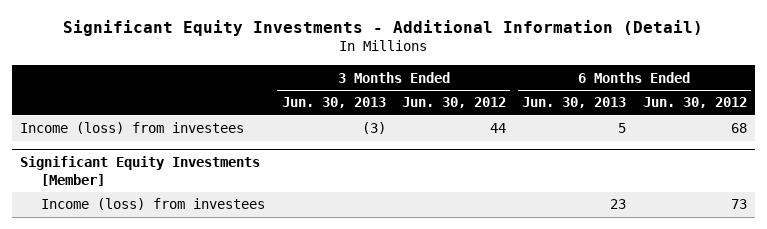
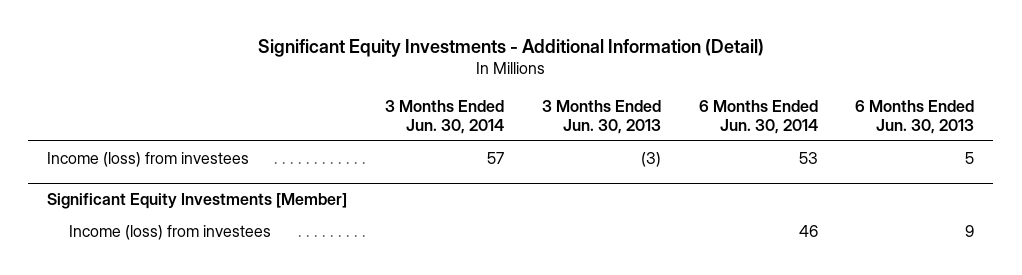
[401,97,506,109] Jun. 30, 2012 -> none
[642,97,747,109] Jun. 30, 2012 -> none
none -> [385,99,505,134] 3 Months Ended Jun. 30, 2014
none -> [698,99,818,134] 6 Months Ended Jun. 30, 2014
[610,199,627,210] 23 -> [965,224,975,237] 9

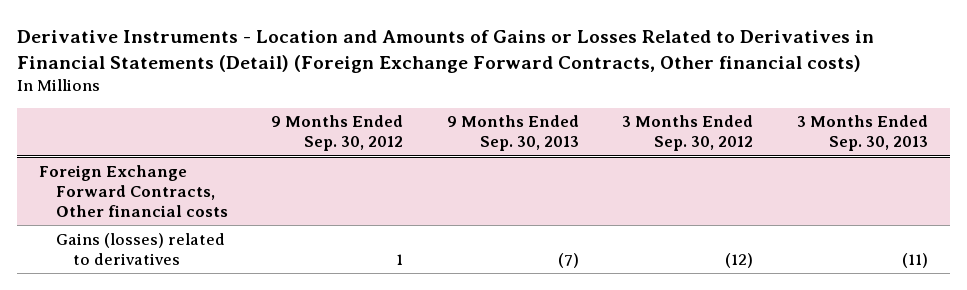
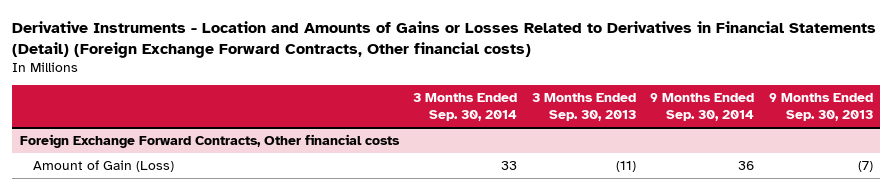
[271,115,404,152] 9 Months Ended Sep. 30, 2012 -> none
[622,115,754,152] 3 Months Ended Sep. 30, 2012 -> none
none -> [413,93,518,122] 3 Months Ended Sep. 30, 2014
none -> [650,93,755,122] 9 Months Ended Sep. 30, 2014
[55,232,225,265] Gains (losses) related to derivatives -> [32,160,174,173] Amount of Gain (Loss)

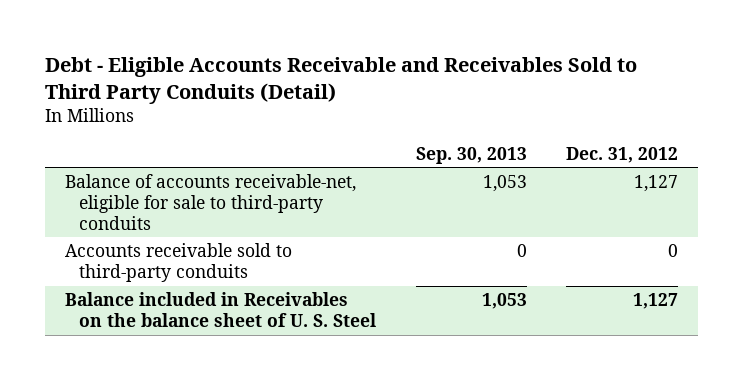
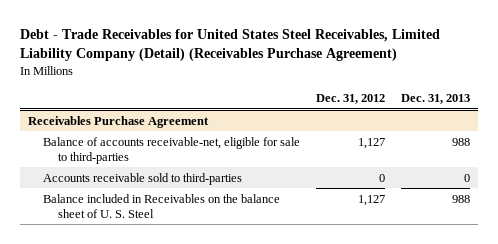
[44,56,637,104] Debt - Eligible Accounts Receivable and Receivables Sold to Third Party Conduits (Detail) -> [19,28,440,62] Debt - Trade Receivables for United States Steel Receivables, Limited Liability Company (Detail) (Receivables Purchase Agreement)
[415,146,527,164] Sep. 30, 2013 -> none
none -> [401,93,471,104] Dec. 31, 2013
none -> [27,115,209,128] Receivables Purchase Agreement
[64,174,356,230] Balance of accounts receivable-net, eligible for sale to third-party conduits -> [43,136,301,164] Balance of accounts receivable-net, eligible for sale to third-parties
[64,243,292,282] Accounts receivable sold to third-party conduits -> [43,172,243,185] Accounts receivable sold to third-parties

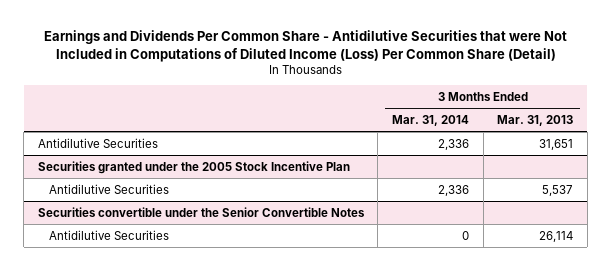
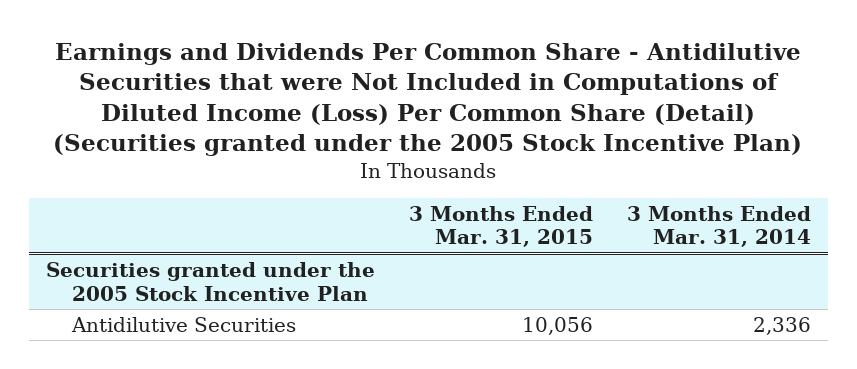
[43,30,567,62] Earnings and Dividends Per Common Share - Antidilutive Securities that were Not Included in Computations of Diluted Income (Loss) Per Common Share (Detail) -> [53,42,803,157] Earnings and Dividends Per Common Share - Antidilutive Securities that were Not Included in Computations of Diluted Income (Loss) Per Common Share (Detail) (Securities granted under the 2005 Stock Incentive Plan)
[497,114,574,126] Mar. 31, 2013 -> none
none -> [408,205,593,248] 3 Months Ended Mar. 31, 2015
[37,137,158,148] Antidilutive Securities -> none
[37,206,365,217] Securities convertible under the Senior Convertible Notes -> none
[49,229,170,240] Antidilutive Securities -> none

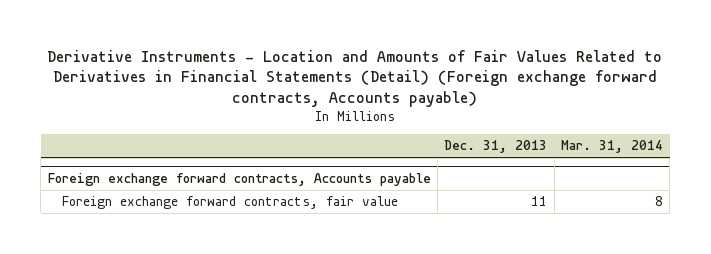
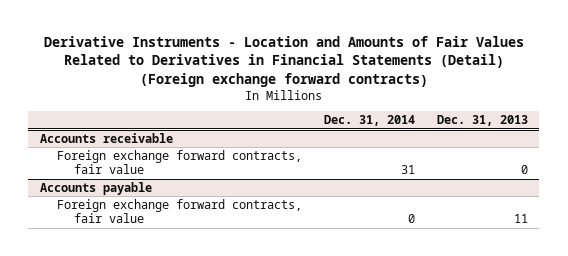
[47,49,663,107] Derivative Instruments - Location and Amounts of Fair Values Related to Derivatives in Financial Statements (Detail) (Foreign exchange forward contracts, Accounts payable) -> [43,35,524,87] Derivative Instruments - Location and Amounts of Fair Values Related to Derivatives in Financial Statements (Detail) (Foreign exchange forward contracts)
[560,140,663,154] Mar. 31, 2014 -> none
none -> [324,115,416,127] Dec. 31, 2014
[47,172,431,186] Foreign exchange forward contracts, Accounts payable -> none
none -> [39,132,173,143] Accounts receivable
none -> [56,149,302,175] Foreign exchange forward contracts, fair value
none -> [39,181,152,195] Accounts payable

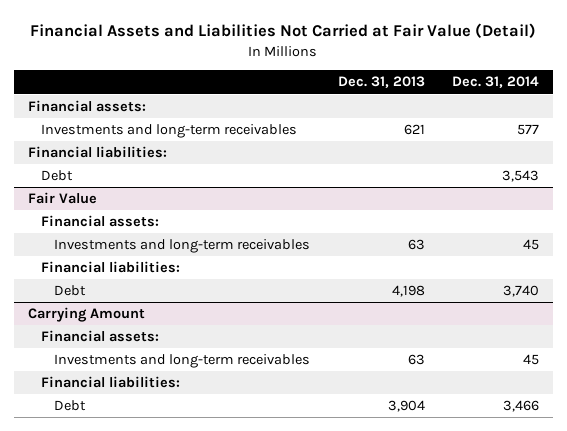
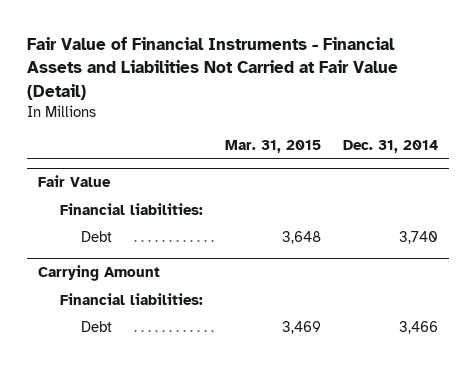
[30,23,537,39] Financial Assets and Liabilities Not Carried at Fair Value (Detail) -> [26,37,398,100] Fair Value of Financial Instruments - Financial Assets and Liabilities Not Carried at Fair Value (Detail)
[337,76,425,89] Dec. 31, 2013 -> none
none -> [224,140,321,154] Mar. 31, 2015
[27,100,146,113] Financial assets: -> none
[41,124,298,139] Investments and long-term receivables -> none
[27,146,167,159] Financial liabilities: -> none
[41,170,74,182] Debt -> none
[41,215,160,228] Financial assets: -> none
[54,239,311,254] Investments and long-term receivables -> none
[41,330,160,343] Financial assets: -> none
[54,354,311,369] Investments and long-term receivables -> none

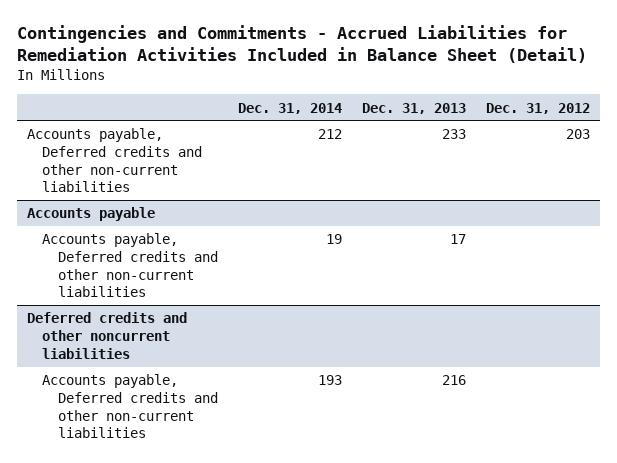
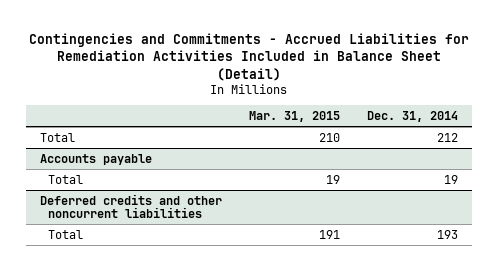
[362,102,467,114] Dec. 31, 2013 -> none
[486,102,591,114] Dec. 31, 2012 -> none
none -> [248,110,340,122] Mar. 31, 2015
[26,128,203,193] Accounts payable, Deferred credits and other non-current liabilities -> [39,132,75,142] Total
[42,233,218,298] Accounts payable, Deferred credits and other non-current liabilities -> [47,174,83,184] Total
[42,374,218,439] Accounts payable, Deferred credits and other non-current liabilities -> [47,229,83,239] Total

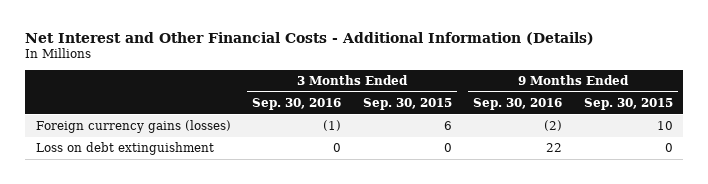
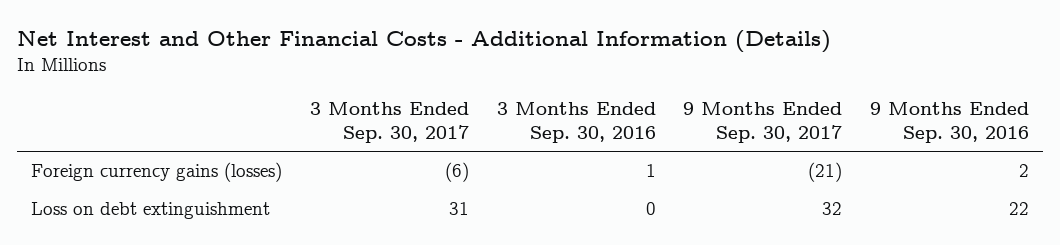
[362,97,452,110] Sep. 30, 2015 -> none
[583,97,673,110] Sep. 30, 2015 -> none
none -> [309,101,469,143] 3 Months Ended Sep. 30, 2017
none -> [683,101,843,143] 9 Months Ended Sep. 30, 2017
[323,120,342,132] (1) -> [645,164,656,178] 1
[544,120,563,132] (2) -> [1019,164,1030,178] 2

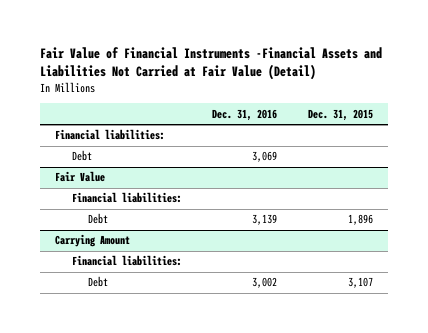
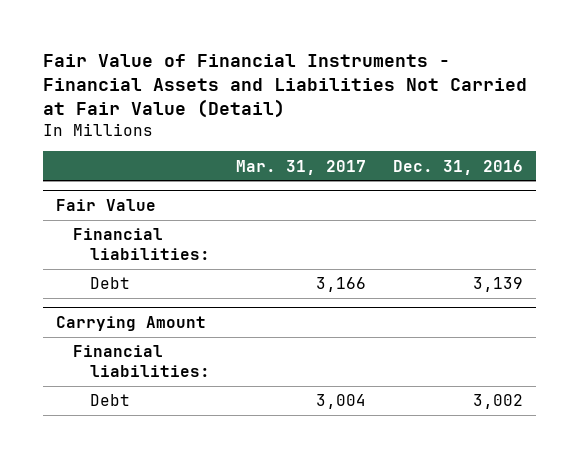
[40,47,383,81] Fair Value of Financial Instruments -Financial Assets and Liabilities Not Carried at Fair Value (Detail) -> [43,54,528,119] Fair Value of Financial Instruments - Financial Assets and Liabilities Not Carried at Fair Value (Detail)
[307,108,373,121] Dec. 31, 2015 -> none
none -> [236,159,367,175] Mar. 31, 2017
[55,129,166,141] Financial liabilities: -> none
[71,150,92,162] Debt -> none

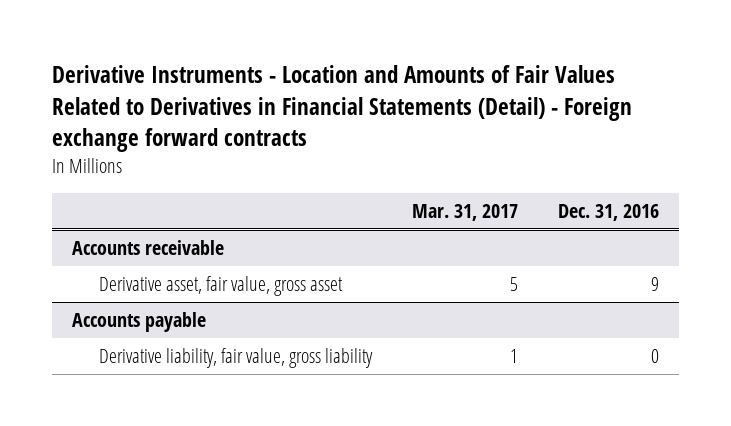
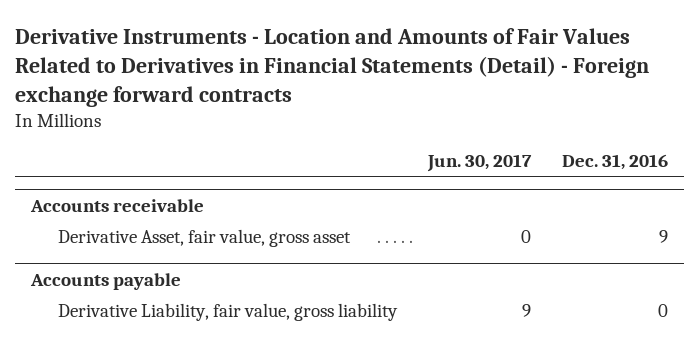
[412,204,519,222] Mar. 31, 2017 -> none
none -> [427,154,533,173] Jun. 30, 2017
[98,276,343,297] Derivative asset, fair value, gross asset -> [57,229,351,248] Derivative Asset, fair value, gross asset
[98,348,373,369] Derivative liability, fair value, gross liability -> [57,303,398,322] Derivative Liability, fair value, gross liability

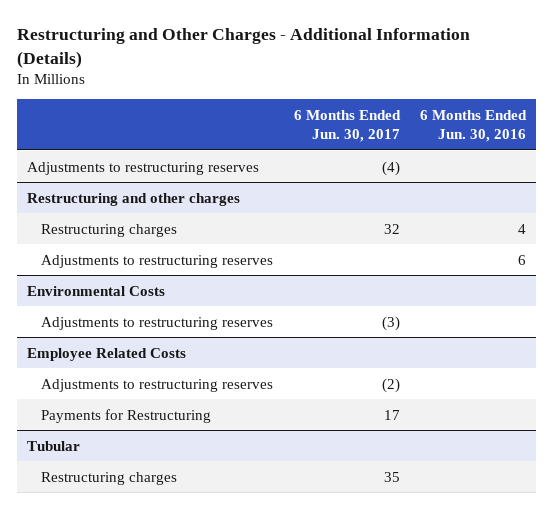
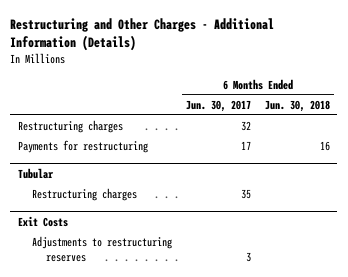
[419,109,527,143] 6 Months Ended Jun. 30, 2016 -> none
none -> [265,99,331,112] Jun. 30, 2018
[26,161,259,175] Adjustments to restructuring reserves -> none
[26,192,240,206] Restructuring and other charges -> none
[41,254,274,268] Adjustments to restructuring reserves -> none
[26,285,165,296] Environmental Costs -> none
[41,316,274,330] Adjustments to restructuring reserves -> none
[26,347,186,361] Employee Related Costs -> none
[41,378,274,392] Adjustments to restructuring reserves -> none
[41,408,212,423] Payments for Restructuring -> [17,140,148,154] Payments for restructuring
none -> [17,215,68,227] Exit Costs
none -> [31,236,172,262] Adjustments to restructuring reserves

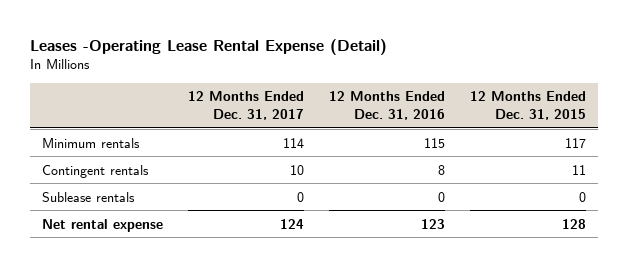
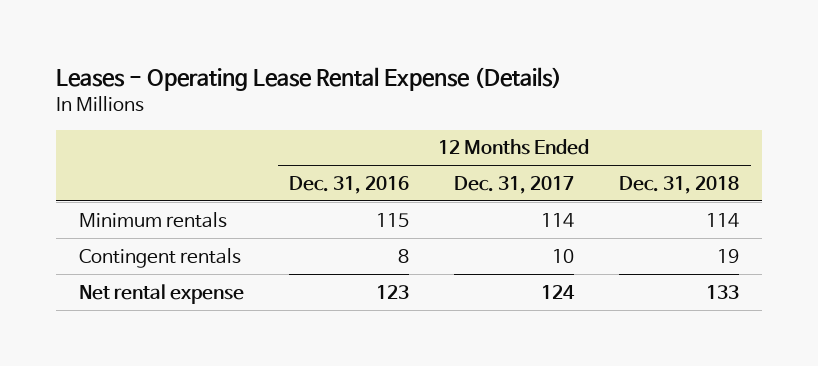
[29,38,387,55] Leases -Operating Lease Rental Expense (Detail) -> [56,67,563,92] Leases - Operating Lease Rental Expense (Details)
[469,91,586,120] 12 Months Ended Dec. 31, 2015 -> none
none -> [619,175,740,194] Dec. 31, 2018
[42,191,136,202] Sublease rentals -> none

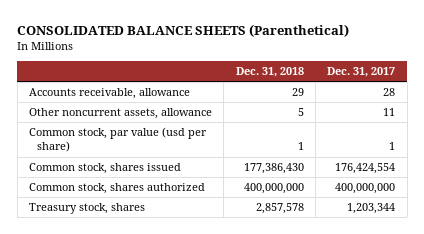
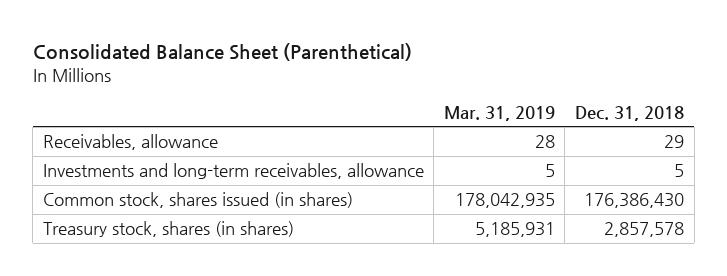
[17,23,350,37] CONSOLIDATED BALANCE SHEETS (Parenthetical) -> [32,43,412,62] Consolidated Balance Sheet (Parenthetical)
[327,66,396,77] Dec. 31, 2017 -> none
none -> [443,105,555,121] Mar. 31, 2019
[29,127,208,153] Common stock, par value (usd per share) -> none
[29,183,206,195] Common stock, shares authorized -> none
[29,88,191,100] Accounts receivable, allowance -> [42,134,218,151] Receivables, allowance
[29,108,213,120] Other noncurrent assets, allowance -> [42,163,424,180] Investments and long-term receivables, allowance
[29,163,182,175] Common stock, shares issued -> [42,192,353,209] Common stock, shares issued (in shares)
[243,163,304,175] 177,386,430 -> [583,193,684,209] 176,386,430
[29,203,146,215] Treasury stock, shares -> [42,221,294,238] Treasury stock, shares (in shares)

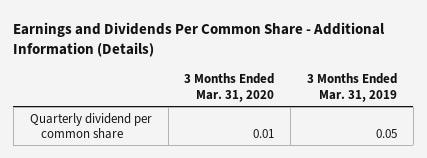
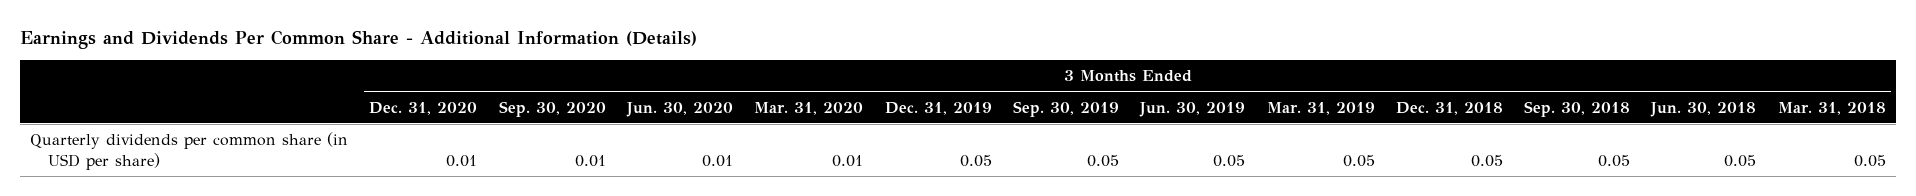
none -> [369,101,478,115] Dec. 31, 2020
none -> [498,100,606,117] Sep. 30, 2020
none -> [626,101,734,117] Jun. 30, 2020
none -> [884,101,992,115] Dec. 31, 2019
none -> [1012,100,1119,117] Sep. 30, 2019
none -> [1139,101,1246,117] Jun. 30, 2019
none -> [1395,101,1503,115] Dec. 31, 2018
none -> [1524,100,1631,117] Sep. 30, 2018
none -> [1650,101,1757,117] Jun. 30, 2018
none -> [1777,101,1886,115] Mar. 31, 2018
[29,112,152,140] Quarterly dividend per common share -> [30,132,349,170] Quarterly dividends per common share (in USD per share)

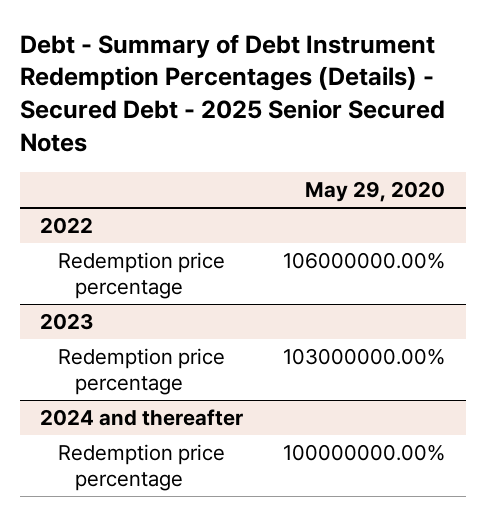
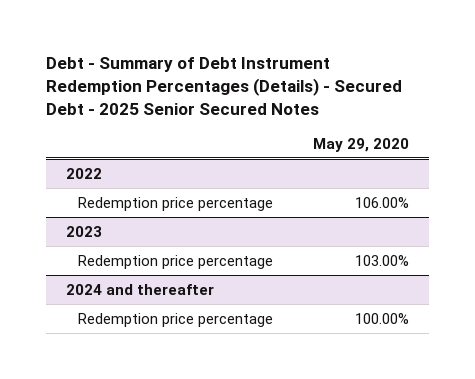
[283,252,446,270] 106000000.00% -> [355,196,410,208] 106.00%
[283,348,446,366] 103000000.00% -> [355,254,410,266] 103.00%
[283,444,446,462] 100000000.00% -> [355,312,410,324] 100.00%

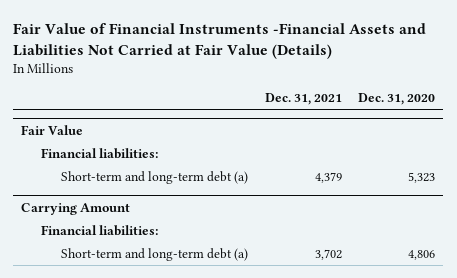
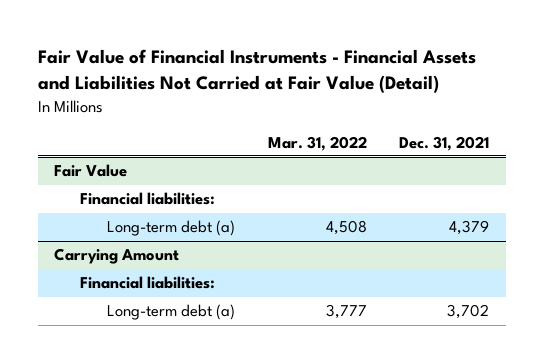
[13,23,427,60] Fair Value of Financial Instruments -Financial Assets and Liabilities Not Carried at Fair Value (Details) -> [37,49,476,94] Fair Value of Financial Instruments - Financial Assets and Liabilities Not Carried at Fair Value (Detail)
[358,93,436,106] Dec. 31, 2020 -> none
none -> [267,135,367,151] Mar. 31, 2022
[61,170,249,184] Short-term and long-term debt (a) -> [106,220,235,237] Long-term debt (a)
[61,247,249,261] Short-term and long-term debt (a) -> [106,304,235,321] Long-term debt (a)

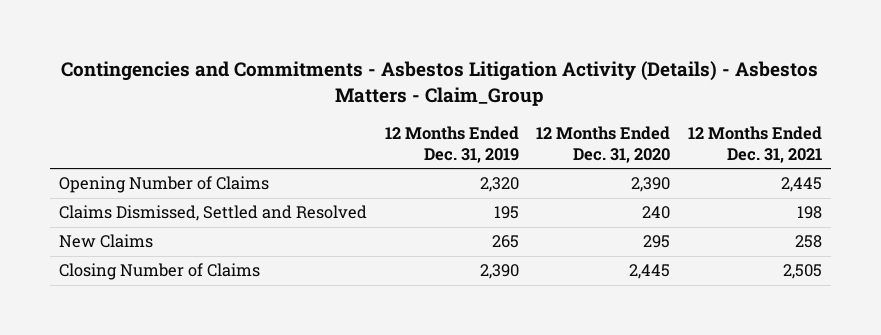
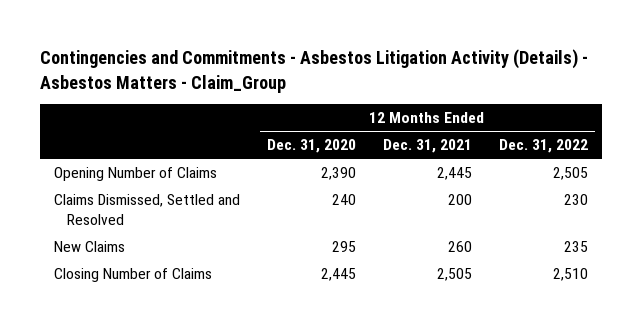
[384,125,519,163] 12 Months Ended Dec. 31, 2019 -> none
none -> [499,139,589,154] Dec. 31, 2022
[796,206,822,220] 198 -> [447,194,472,206] 200
[794,235,822,249] 258 -> [447,241,472,253] 260

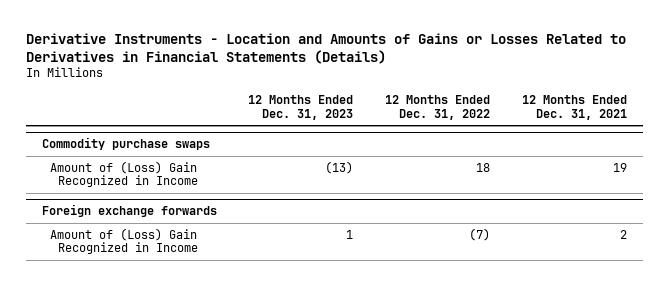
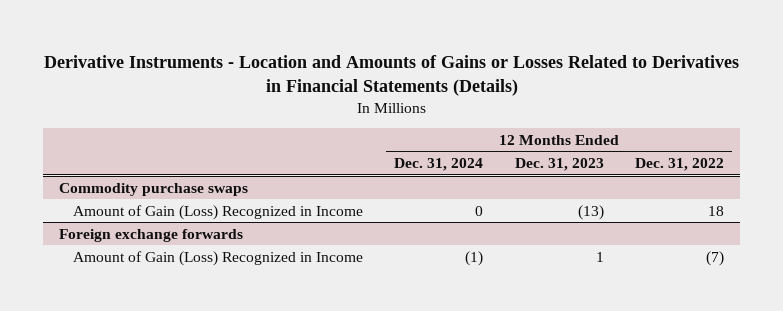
[521,95,627,121] 12 Months Ended Dec. 31, 2021 -> none
none -> [394,158,484,172] Dec. 31, 2024
[49,160,198,188] Amount of (Loss) Gain Recognized in Income -> [72,204,363,220] Amount of Gain (Loss) Recognized in Income
[49,227,198,255] Amount of (Loss) Gain Recognized in Income -> [72,250,363,266] Amount of Gain (Loss) Recognized in Income

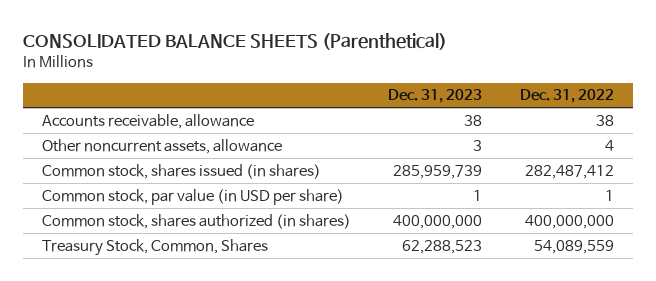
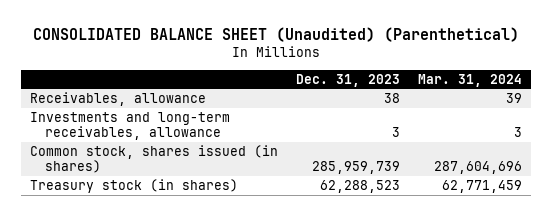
[23,32,448,50] CONSOLIDATED BALANCE SHEETS (Parenthetical) -> [32,27,519,43] CONSOLIDATED BALANCE SHEET (Unaudited) (Parenthetical)
[519,89,614,104] Dec. 31, 2022 -> none
none -> [418,73,523,87] Mar. 31, 2024
[42,113,255,129] Accounts receivable, allowance -> [29,91,206,106] Receivables, allowance
[42,138,283,154] Other noncurrent assets, allowance -> [29,111,230,141] Investments and long-term receivables, allowance
[42,188,345,205] Common stock, par value (in USD per share) -> none
[42,213,352,229] Common stock, shares authorized (in shares) -> none
[42,238,269,256] Treasury Stock, Common, Shares -> [29,178,238,193] Treasury stock (in shares)

